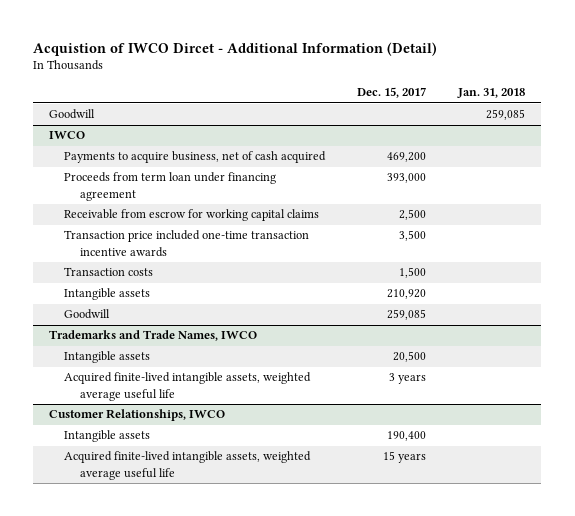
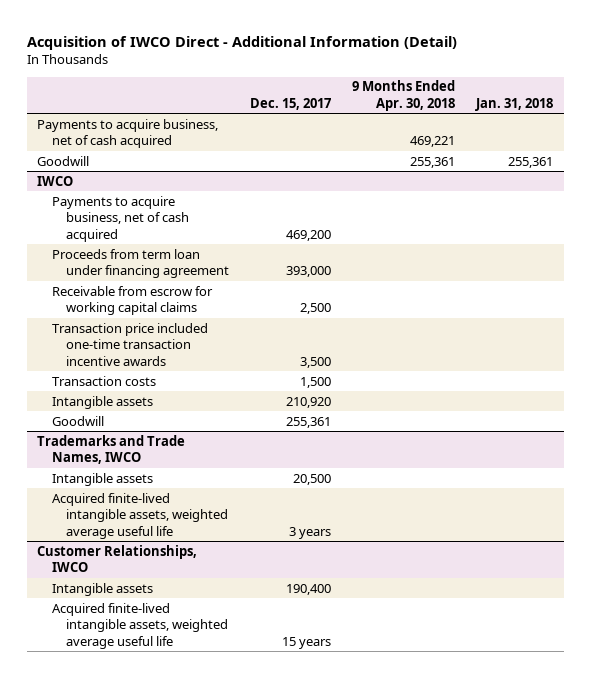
[33,41,438,56] Acquistion of IWCO Dircet - Additional Information (Detail) -> [26,35,457,50] Acquisition of IWCO Direct - Additional Information (Detail)
none -> [352,80,456,111] 9 Months Ended Apr. 30, 2018
none -> [37,118,219,149] Payments to acquire business, net of cash acquired
[486,109,526,121] 259,085 -> [508,156,554,168] 255,361
[387,309,427,321] 259,085 -> [286,416,332,428] 255,361

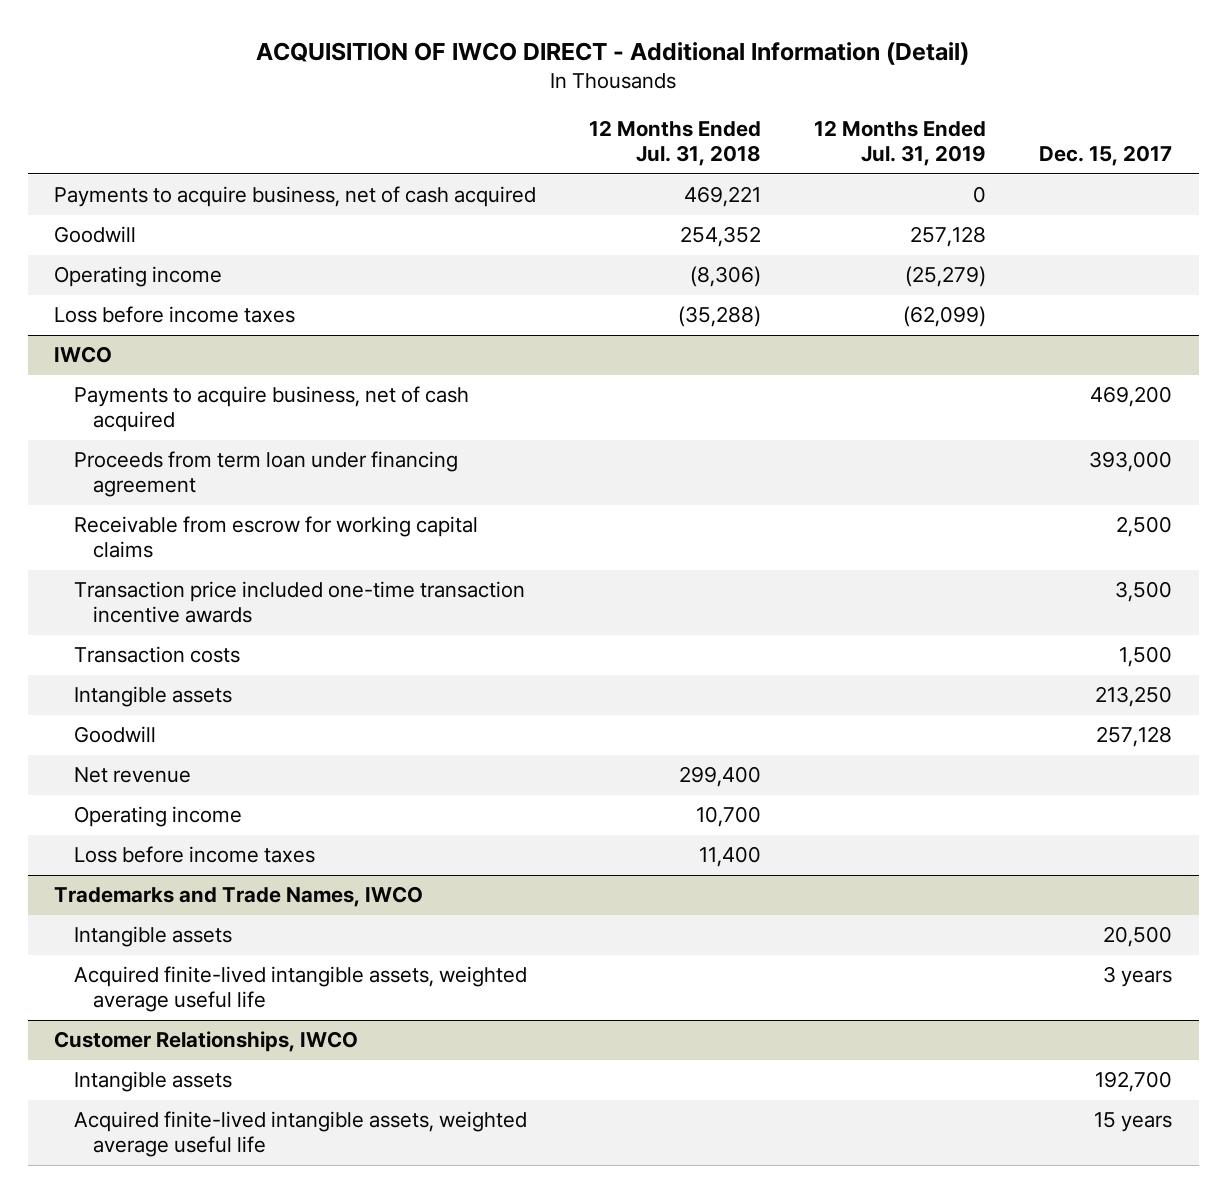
[26,35,457,50] Acquisition of IWCO Direct - Additional Information (Detail) -> [256,41,970,65] ACQUISITION OF IWCO DIRECT - Additional Information (Detail)
[352,80,456,111] 9 Months Ended Apr. 30, 2018 -> none
[475,97,554,111] Jan. 31, 2018 -> none
none -> [589,120,762,167] 12 Months Ended Jul. 31, 2018
none -> [814,120,987,167] 12 Months Ended Jul. 31, 2019
none -> [54,266,223,288] Operating income
none -> [54,306,296,324] Loss before income taxes
[286,396,332,408] 210,920 -> [1095,686,1173,708] 213,250
[286,416,332,428] 255,361 -> [1096,726,1173,748] 257,128
none -> [73,767,191,784] Net revenue
none -> [73,806,242,828] Operating income
none -> [73,846,315,864] Loss before income taxes
[286,583,332,595] 190,400 -> [1095,1071,1173,1093] 192,700

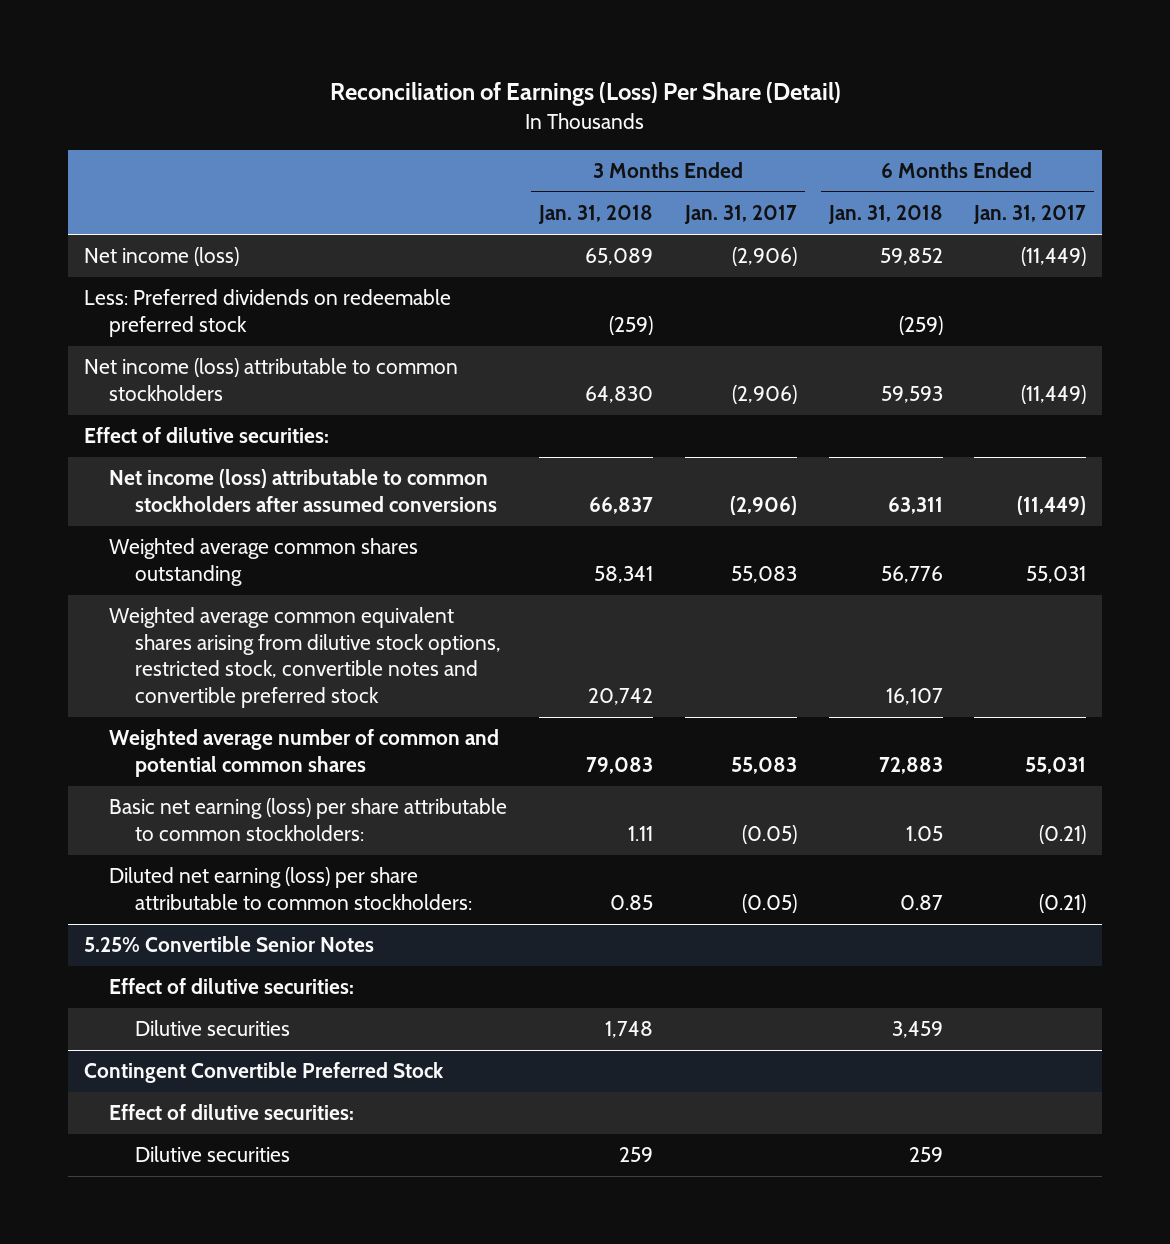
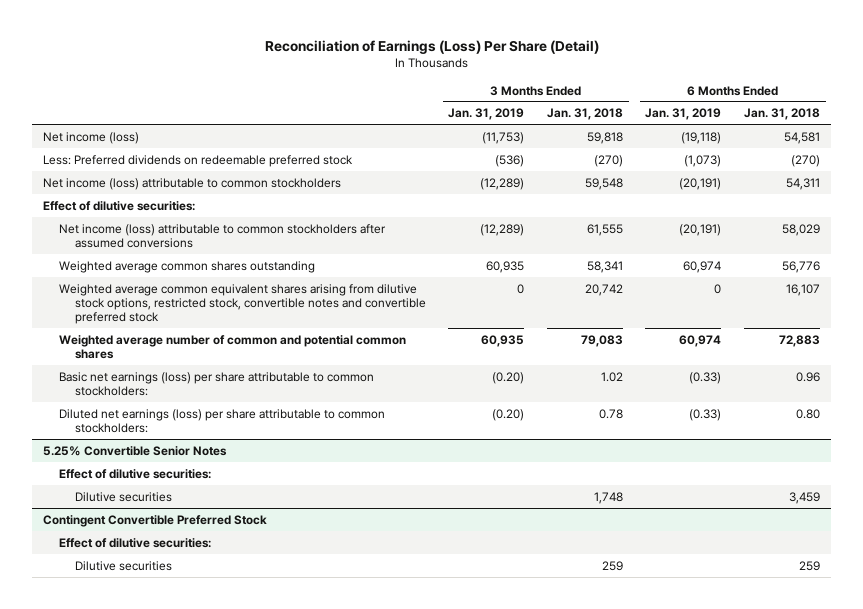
[683,205,797,225] Jan. 31, 2017 -> none
[973,205,1087,225] Jan. 31, 2017 -> none
none -> [448,108,525,121] Jan. 31, 2019
none -> [645,108,722,121] Jan. 31, 2019
[584,248,653,266] 65,089 -> [586,131,623,144] 59,818
[879,248,943,266] 59,852 -> [783,131,820,144] 54,581
[608,315,653,335] (259) -> [593,154,623,167] (270)
[898,315,943,335] (259) -> [790,154,820,167] (270)
[584,385,653,403] 64,830 -> [584,177,623,190] 59,548
[880,385,943,403] 59,593 -> [785,177,820,190] 54,311
[588,496,653,514] 66,837 -> [586,223,623,236] 61,555
[887,496,943,514] 63,311 -> [781,223,820,236] 58,029
[109,798,508,841] Basic net earning (loss) per share attributable to common stockholders: -> [59,371,375,396] Basic net earnings (loss) per share attributable to common stockholders:
[627,825,653,841] 1.11 -> [600,371,623,382] 1.02
[905,825,943,841] 1.05 -> [795,371,820,382] 0.96
[109,867,472,910] Diluted net earning (loss) per share attributable to common stockholders: -> [59,408,386,433] Diluted net earnings (loss) per share attributable to common stockholders:
[609,894,653,910] 0.85 -> [598,408,623,419] 0.78
[899,894,943,910] 0.87 -> [795,408,820,419] 0.80

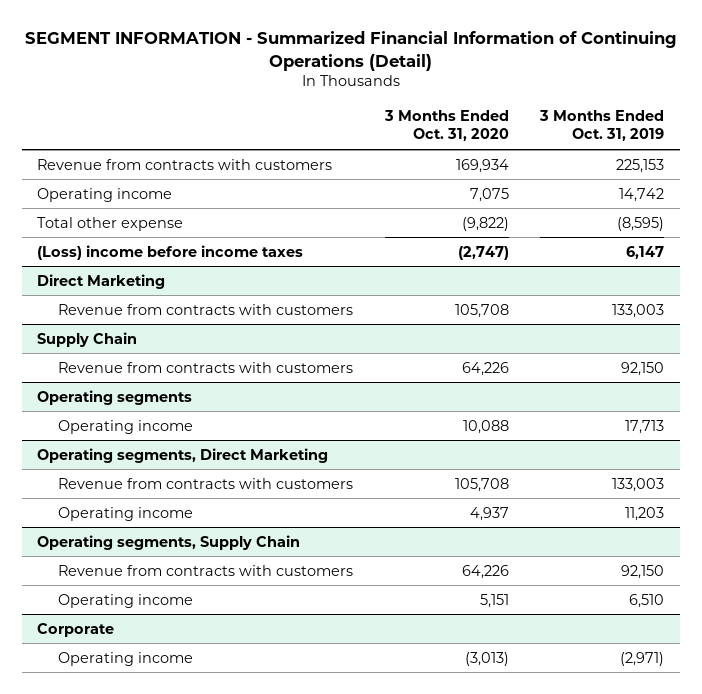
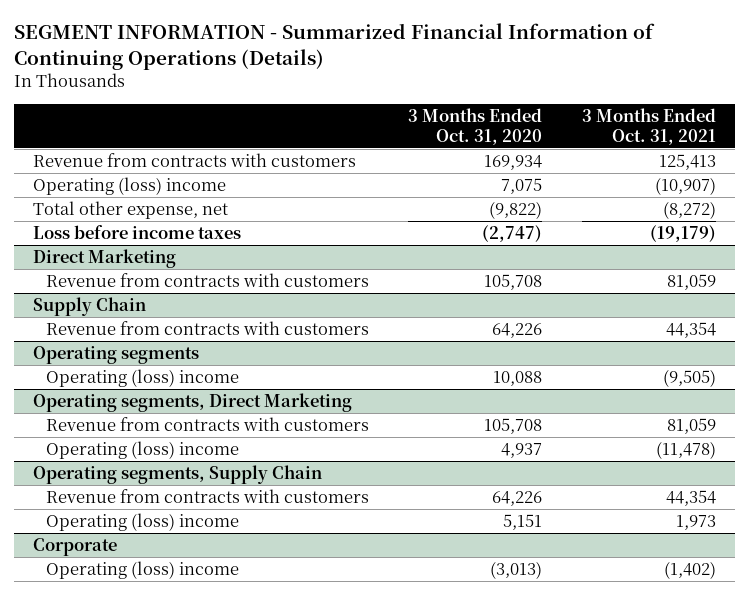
[24,31,677,71] SEGMENT INFORMATION - Summarized Financial Information of Continuing Operations (Detail) -> [13,23,655,71] SEGMENT INFORMATION - Summarized Financial Information of Continuing Operations (Details)
[539,109,665,142] 3 Months Ended Oct. 31, 2019 -> none
none -> [581,107,716,145] 3 Months Ended Oct. 31, 2021
[37,187,173,202] Operating income -> [33,176,227,195] Operating (loss) income
[37,216,184,231] Total other expense -> [33,200,229,219] Total other expense, net
[37,244,304,260] (Loss) income before income taxes -> [33,224,242,239] Loss before income taxes
[58,419,194,434] Operating income -> [46,368,240,387] Operating (loss) income
[58,506,194,521] Operating income -> [46,440,240,459] Operating (loss) income
[58,593,194,608] Operating income -> [46,512,240,531] Operating (loss) income
[58,651,194,666] Operating income -> [46,560,240,579] Operating (loss) income

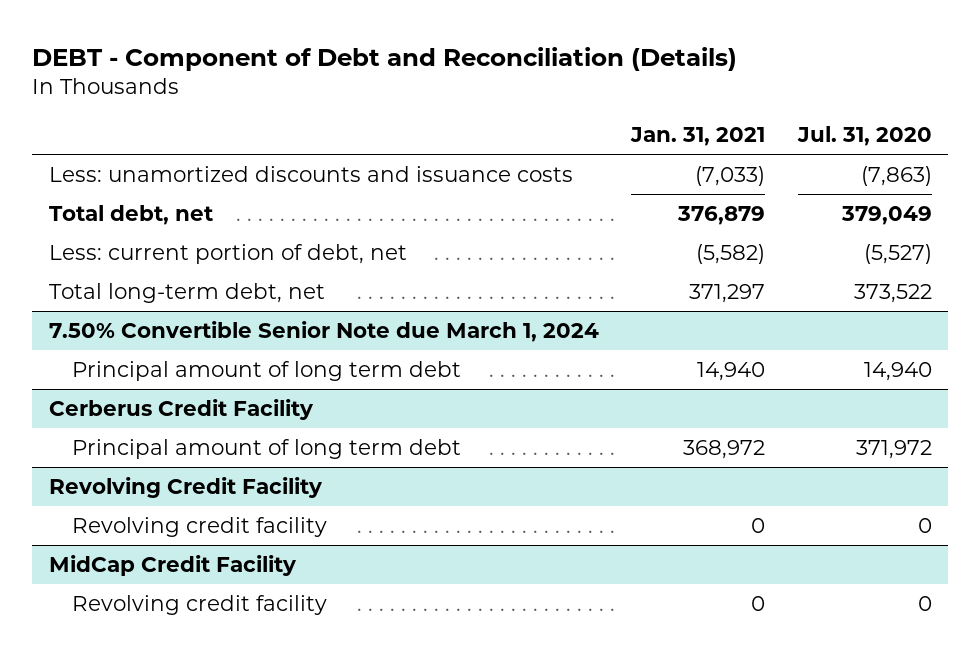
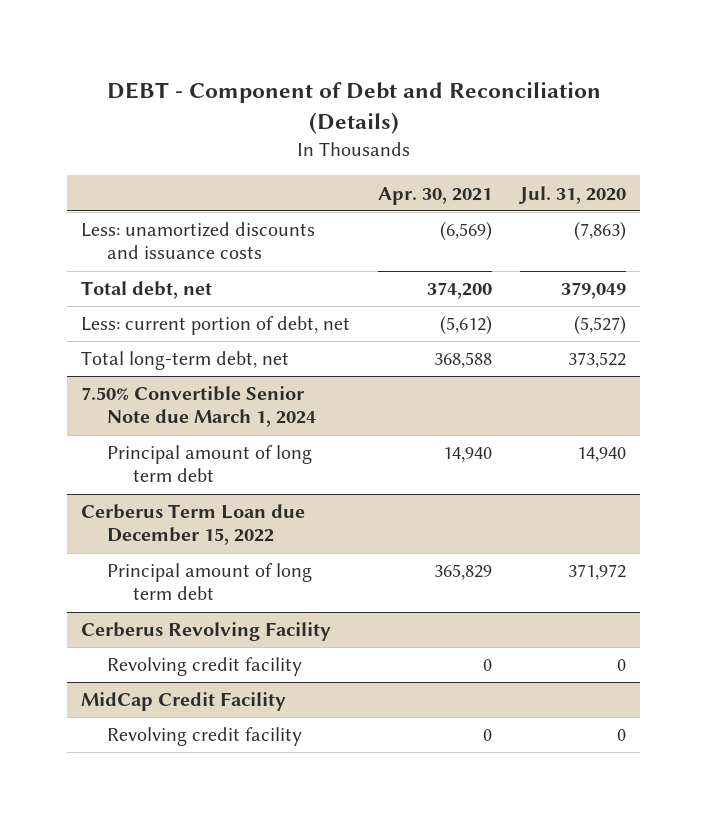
[630,127,766,147] Jan. 31, 2021 -> none
none -> [378,186,493,205] Apr. 30, 2021
[48,398,314,420] Cerberus Credit Facility -> [81,504,306,546] Cerberus Term Loan due December 15, 2022
[48,476,323,498] Revolving Credit Facility -> [81,622,332,642] Cerberus Revolving Facility

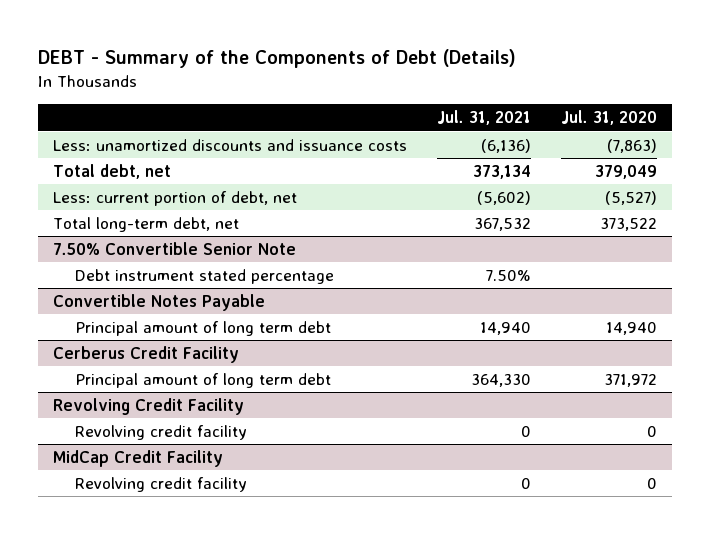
[106,81,601,134] DEBT - Component of Debt and Reconciliation (Details) -> [38,49,517,69] DEBT - Summary of the Components of Debt (Details)
[378,186,493,205] Apr. 30, 2021 -> none
none -> [436,110,531,126] Jul. 31, 2021
none -> [53,241,297,255] 7.50% Convertible Senior Note
none -> [74,268,334,284] Debt instrument stated percentage
[81,386,317,428] 7.50% Convertible Senior Note due March 1, 2024 -> [53,293,266,311] Convertible Notes Payable
[81,504,306,546] Cerberus Term Loan due December 15, 2022 -> none
none -> [53,345,240,363] Cerberus Credit Facility
[81,622,332,642] Cerberus Revolving Facility -> [53,397,245,415] Revolving Credit Facility

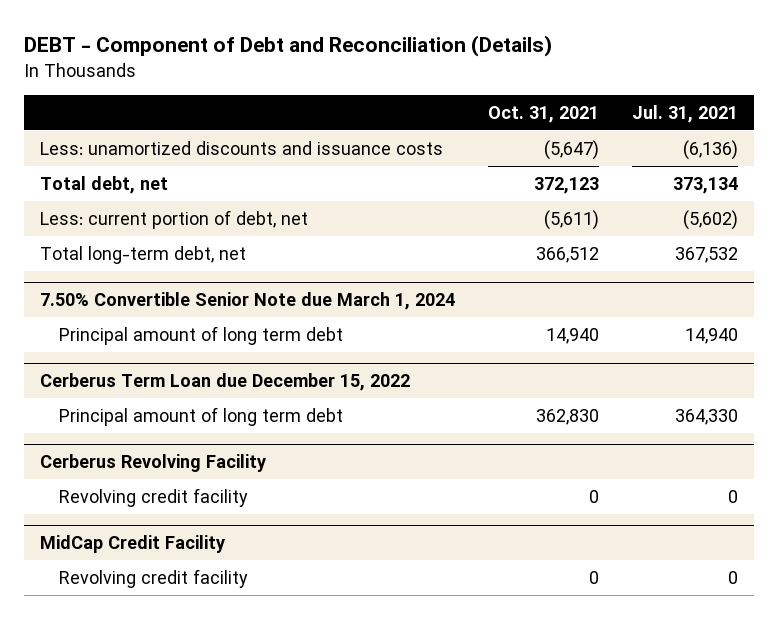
[38,49,517,69] DEBT - Summary of the Components of Debt (Details) -> [23,35,552,58] DEBT - Component of Debt and Reconciliation (Details)
[560,110,657,126] Jul. 31, 2020 -> none
none -> [488,105,600,123] Oct. 31, 2021
[53,241,297,255] 7.50% Convertible Senior Note -> none
[74,268,334,284] Debt instrument stated percentage -> none
[53,293,266,311] Convertible Notes Payable -> [40,292,456,311] 7.50% Convertible Senior Note due March 1, 2024
[53,345,240,363] Cerberus Credit Facility -> none
none -> [40,373,411,392] Cerberus Term Loan due December 15, 2022
[53,397,245,415] Revolving Credit Facility -> [40,454,267,473] Cerberus Revolving Facility

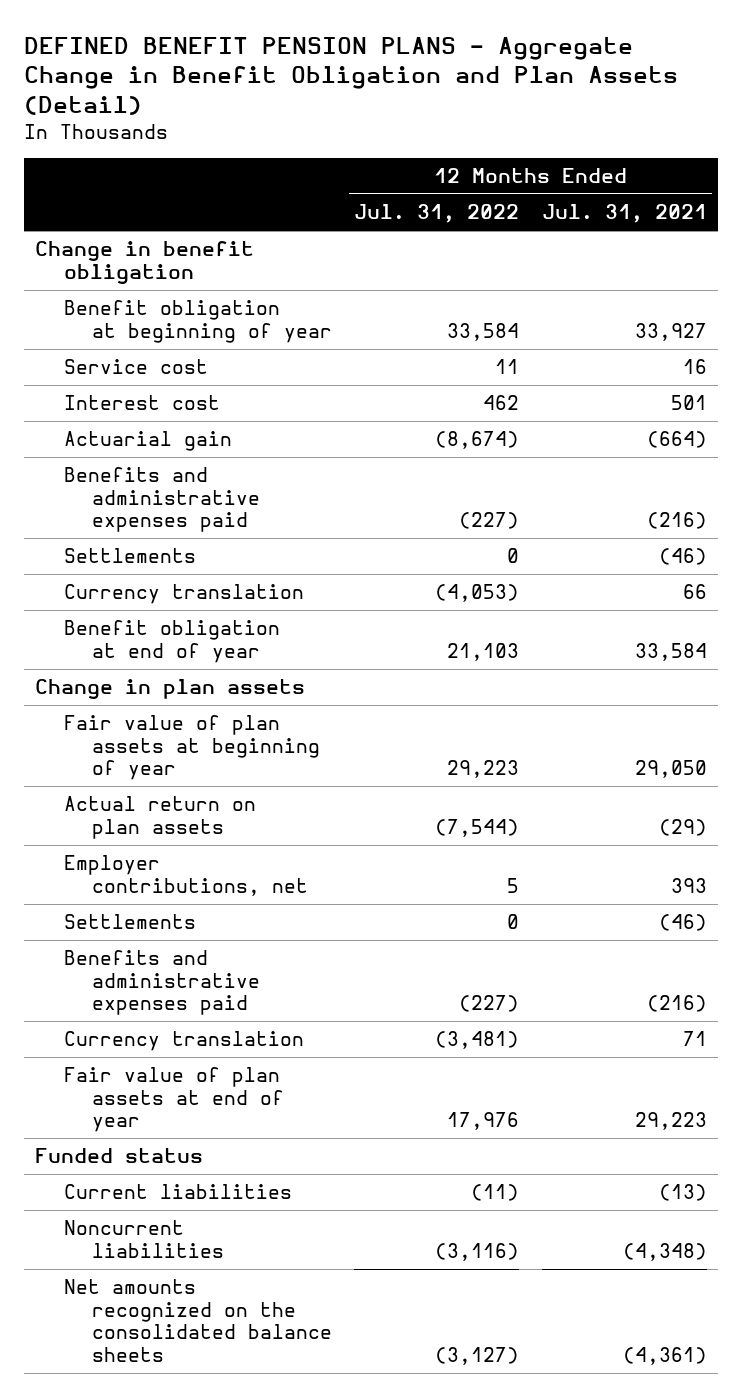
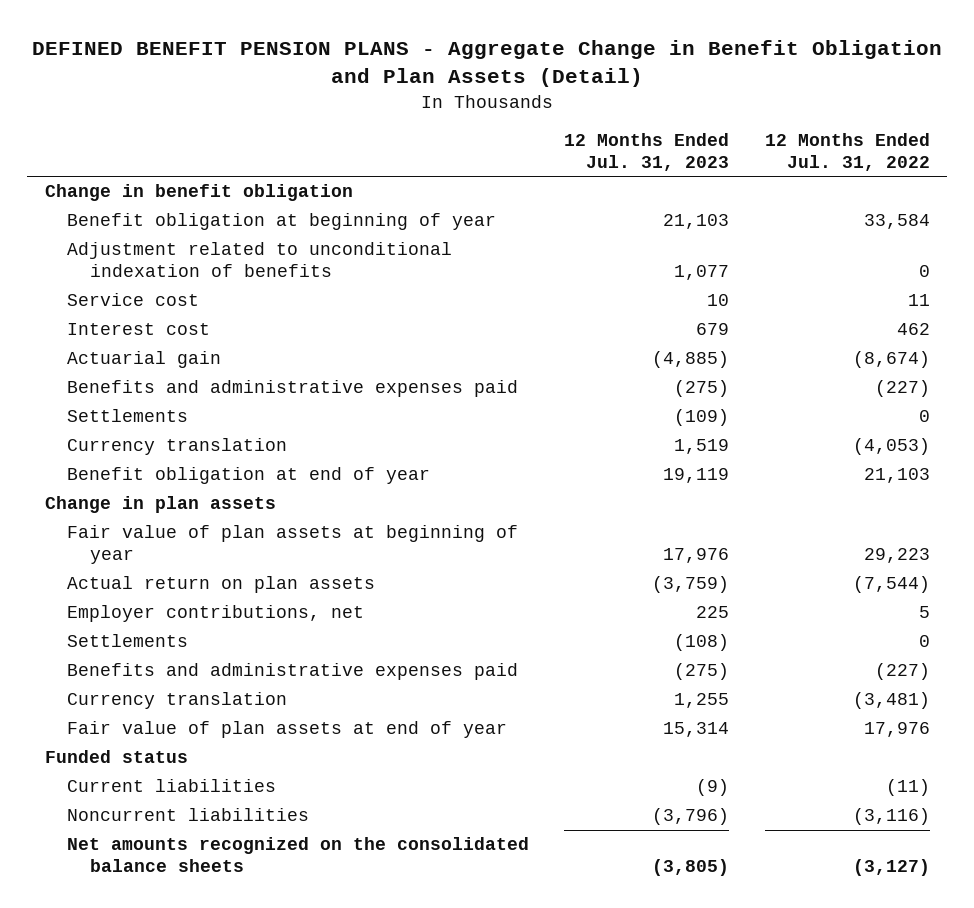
[541,204,707,224] Jul. 31, 2021 -> none
none -> [564,133,730,171] 12 Months Ended Jul. 31, 2023
none -> [67,242,453,278] Adjustment related to unconditional indexation of benefits

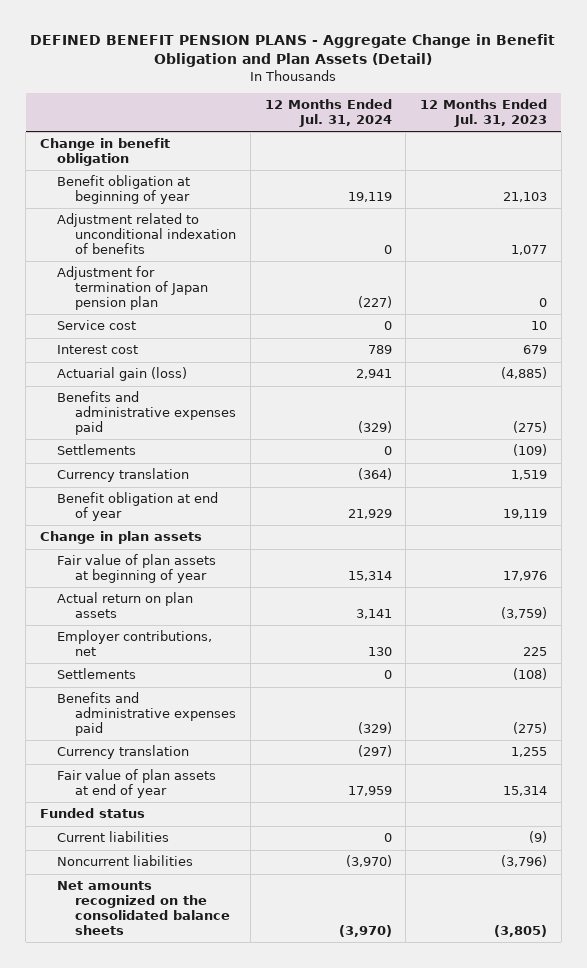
[764,133,930,171] 12 Months Ended Jul. 31, 2022 -> none
none -> [264,99,392,128] 12 Months Ended Jul. 31, 2024
none -> [57,266,208,310] Adjustment for termination of Japan pension plan
[67,351,222,369] Actuarial gain -> [57,367,188,382] Actuarial gain (loss)

